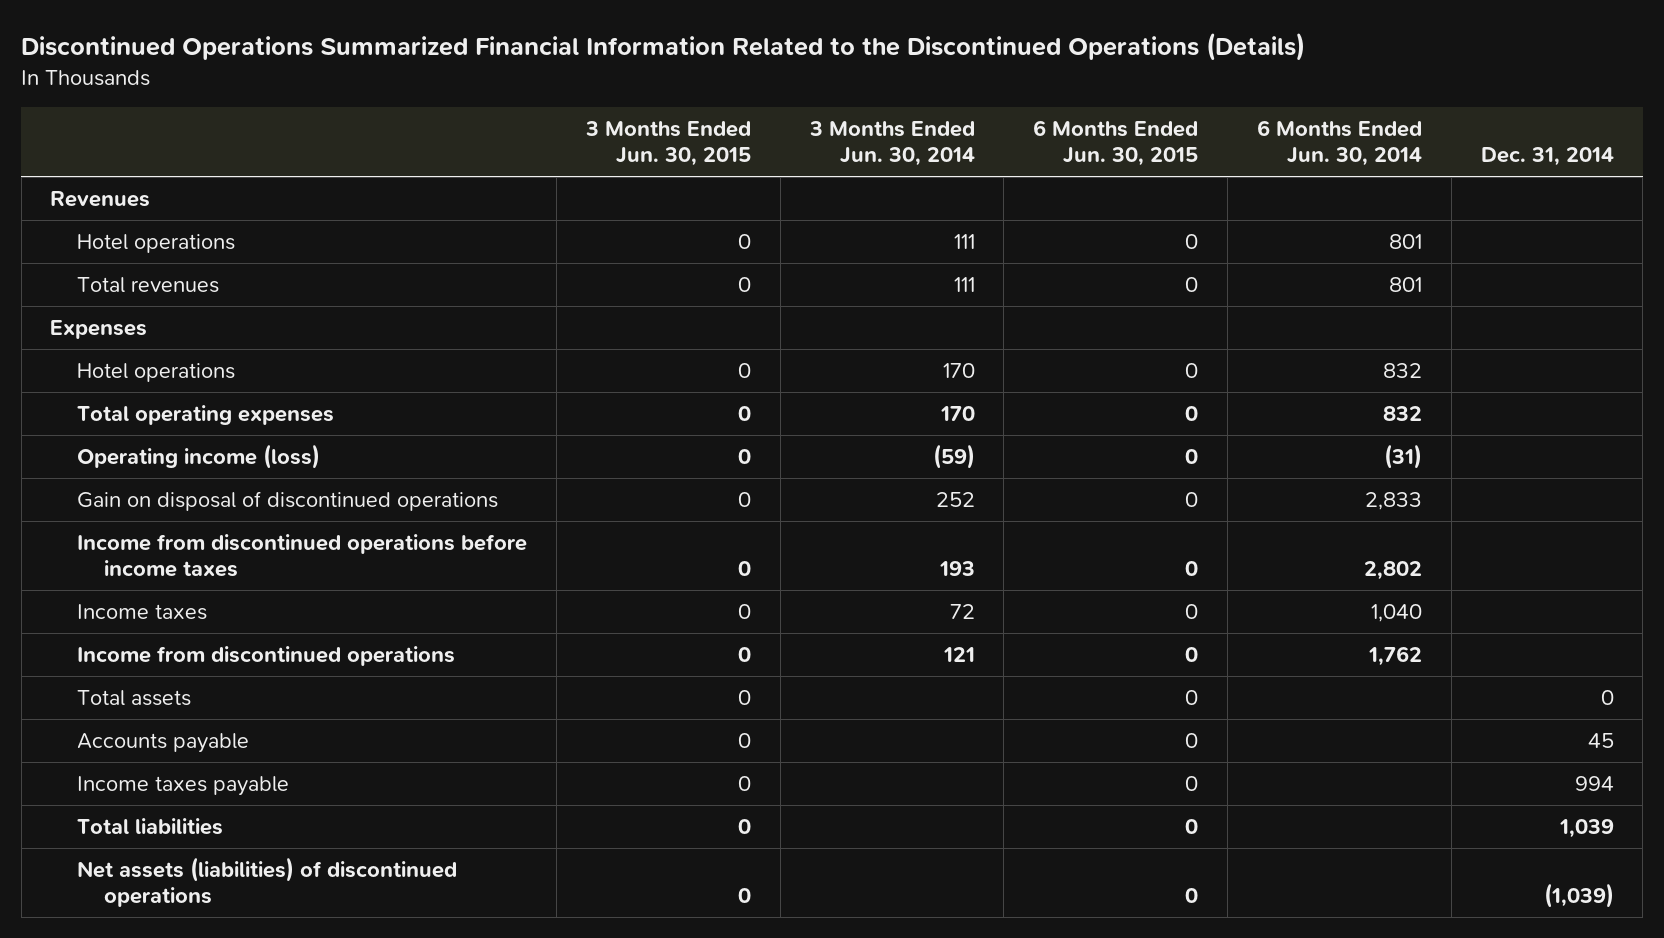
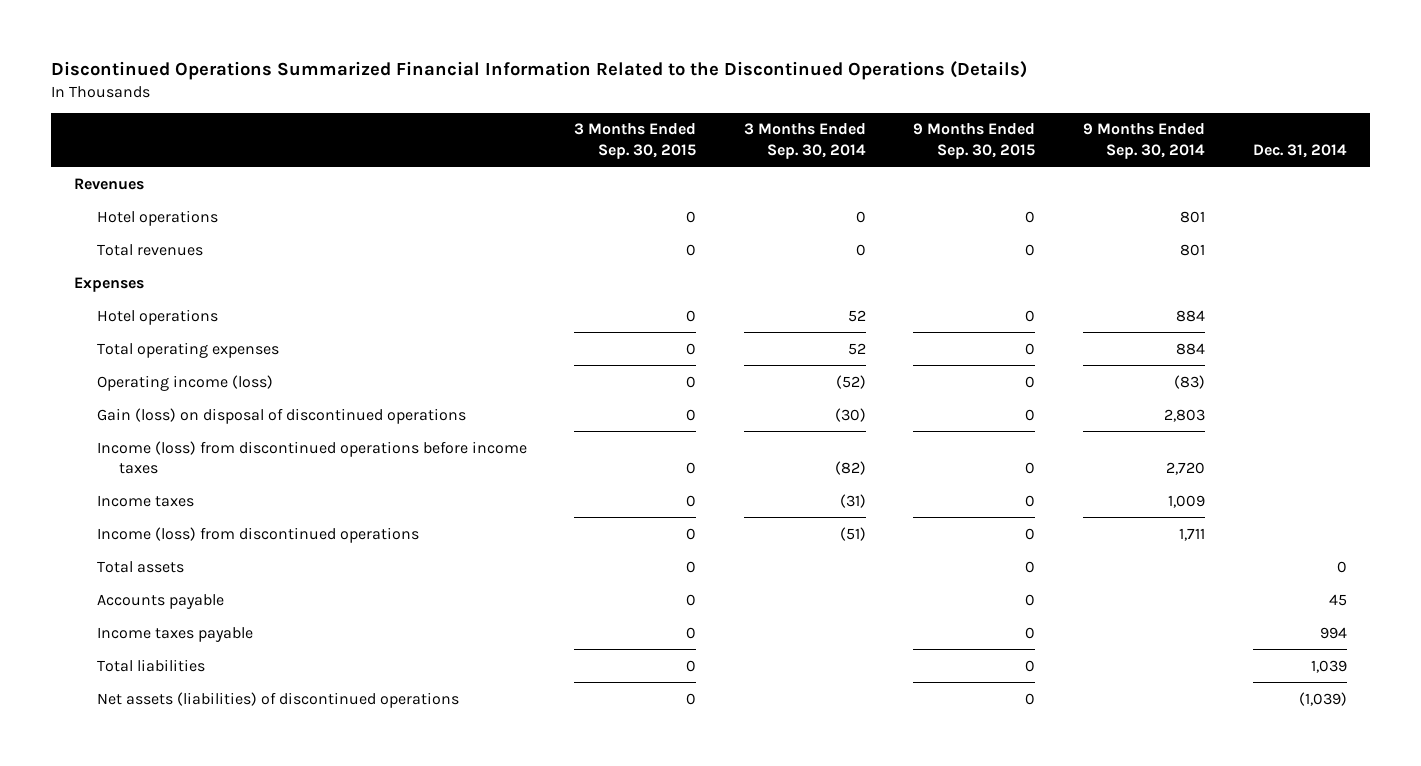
[585,120,752,167] 3 Months Ended Jun. 30, 2015 -> none
[808,120,975,167] 3 Months Ended Jun. 30, 2014 -> none
[1033,119,1199,167] 6 Months Ended Jun. 30, 2015 -> none
[1256,119,1422,167] 6 Months Ended Jun. 30, 2014 -> none
none -> [574,123,697,159] 3 Months Ended Sep. 30, 2015
none -> [743,123,866,159] 3 Months Ended Sep. 30, 2014
none -> [913,123,1036,159] 9 Months Ended Sep. 30, 2015
none -> [1083,123,1206,159] 9 Months Ended Sep. 30, 2014
[77,490,499,511] Gain on disposal of discontinued operations -> [96,407,466,424] Gain (loss) on disposal of discontinued operations
[77,533,528,578] Income from discontinued operations before income taxes -> [96,440,527,474] Income (loss) from discontinued operations before income taxes
[77,645,456,666] Income from discontinued operations -> [96,526,419,543] Income (loss) from discontinued operations

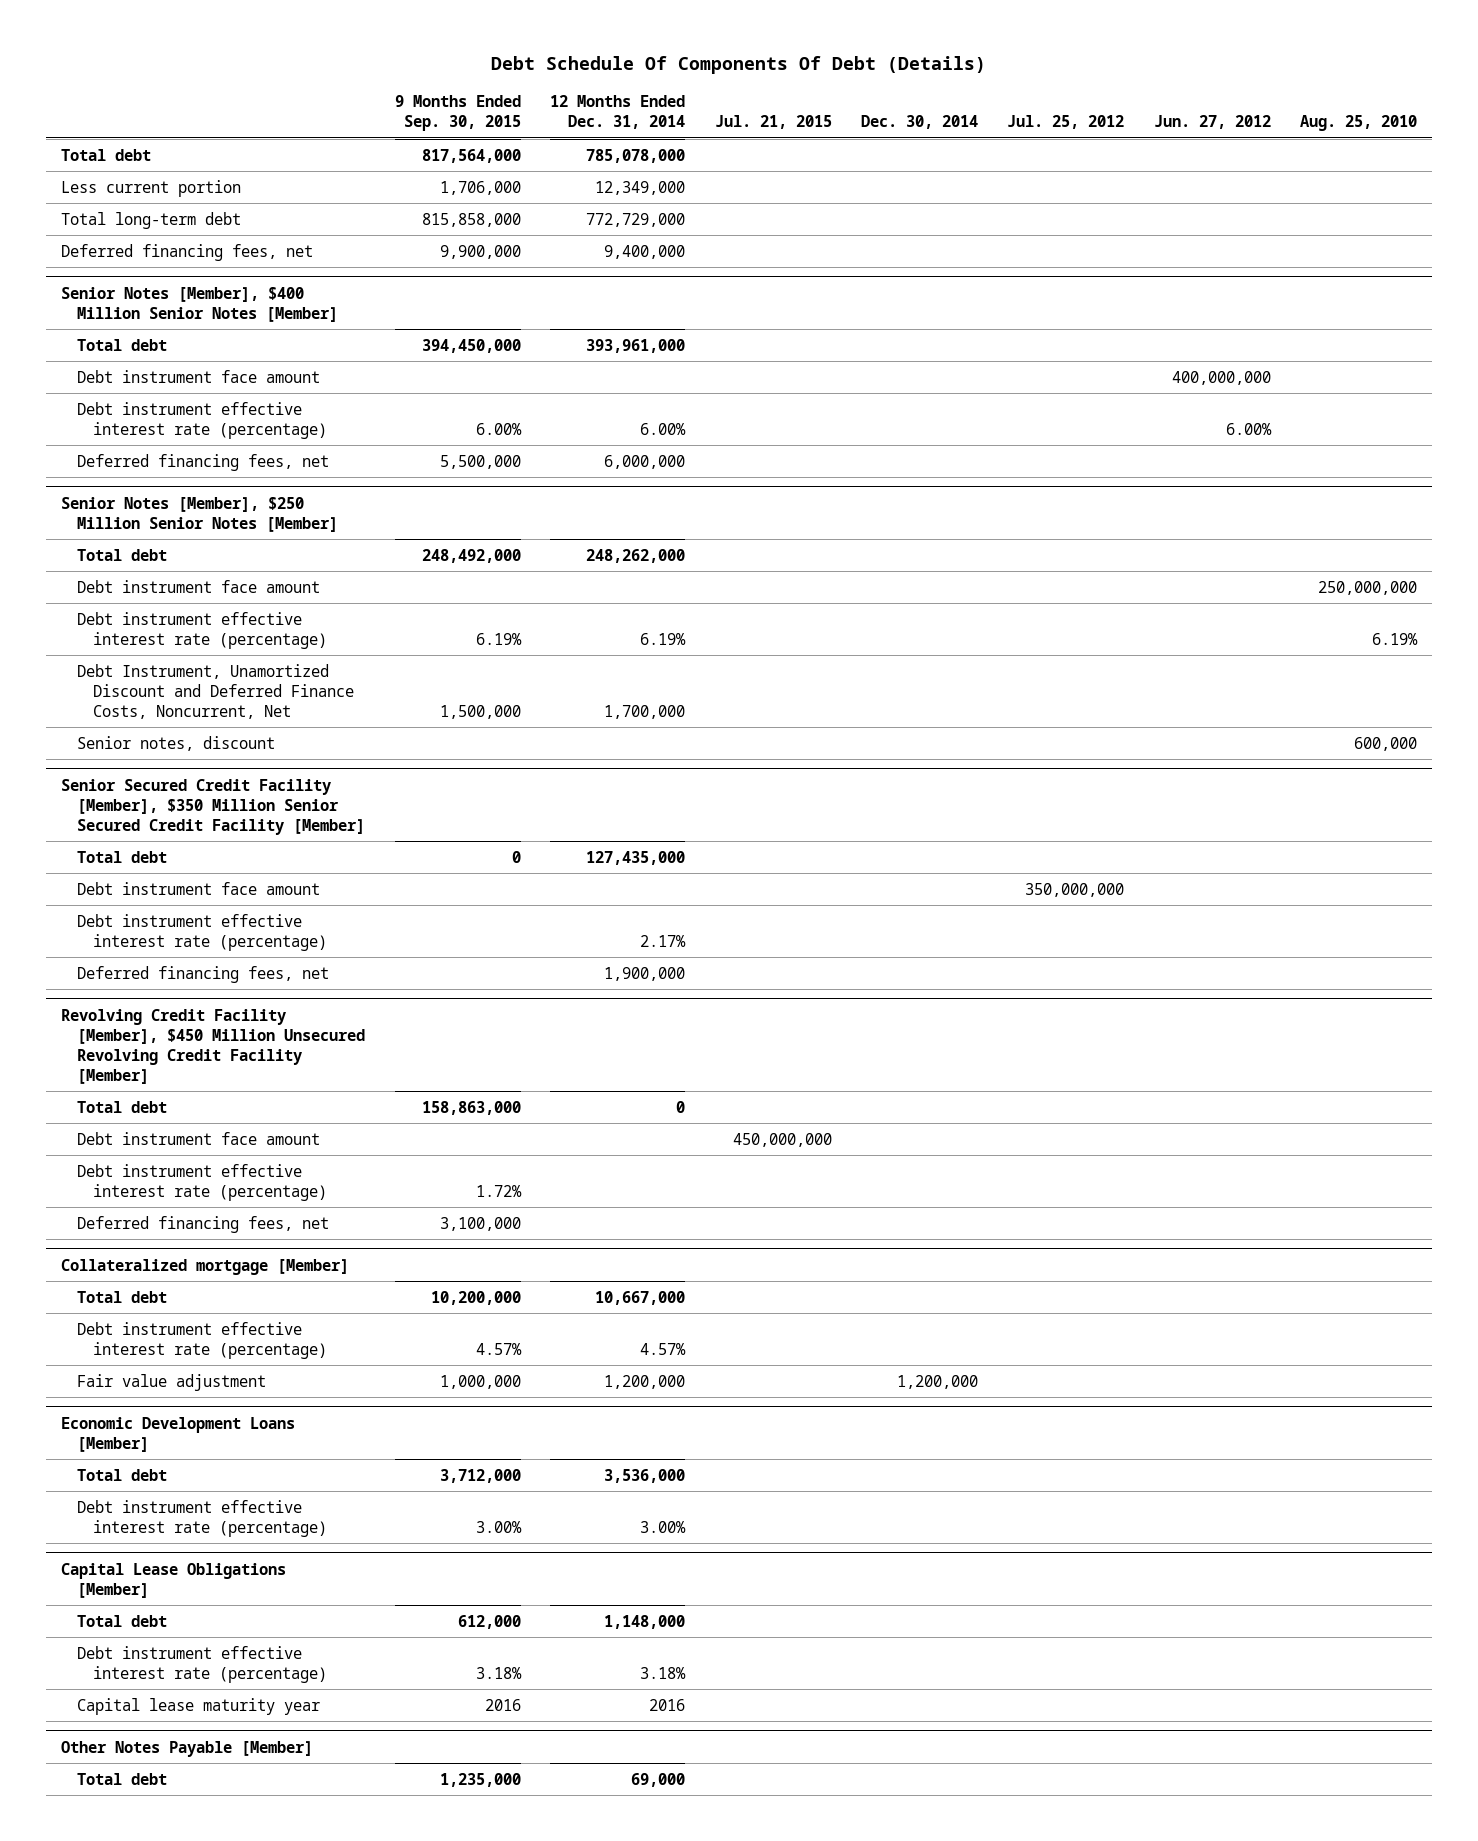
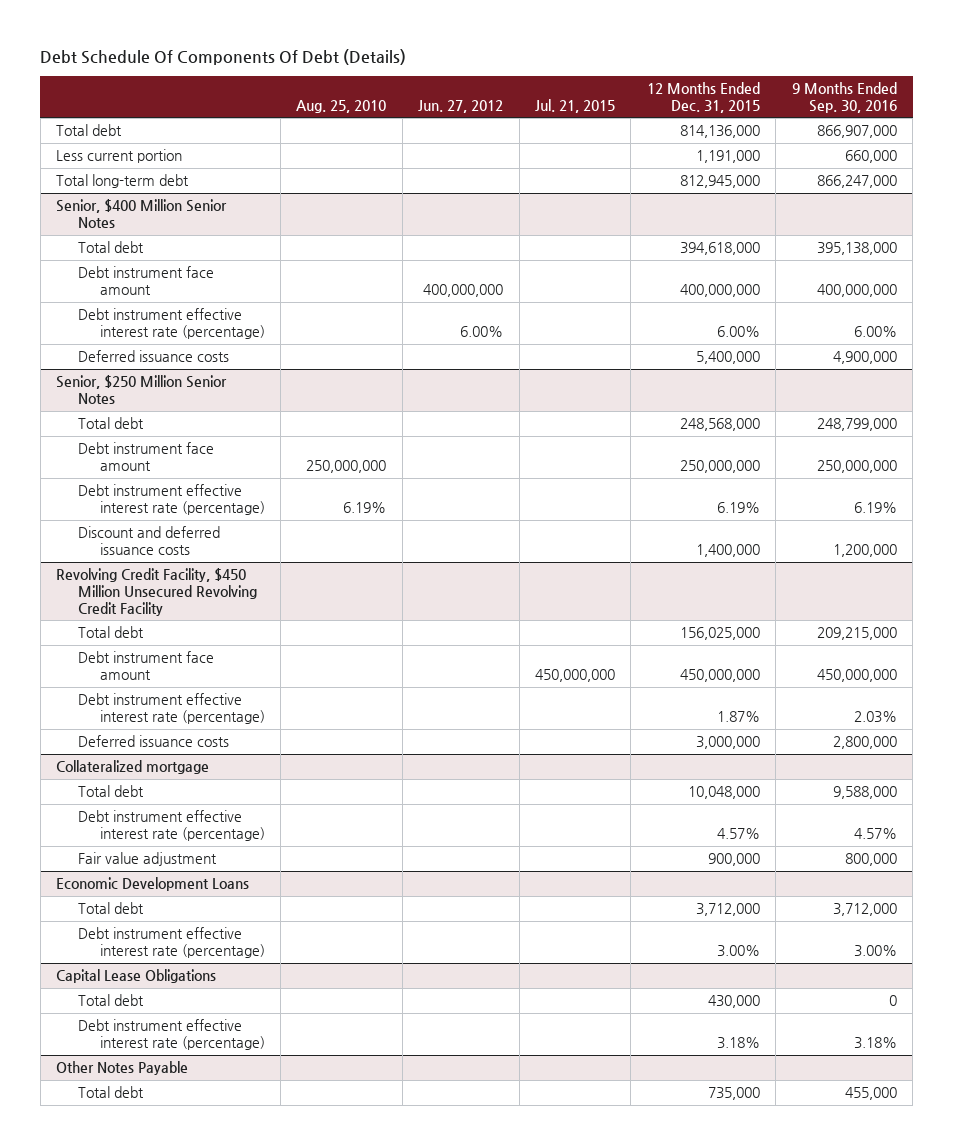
[394,95,521,132] 9 Months Ended Sep. 30, 2015 -> none
[550,95,686,130] 12 Months Ended Dec. 31, 2014 -> none
[861,115,979,130] Dec. 30, 2014 -> none
[1007,115,1125,130] Jul. 25, 2012 -> none
none -> [646,82,760,113] 12 Months Ended Dec. 31, 2015
none -> [791,82,897,113] 9 Months Ended Sep. 30, 2016
[60,243,313,261] Deferred financing fees, net -> none
[60,286,339,322] Senior Notes [Member], $400 Million Senior Notes [Member] -> [55,199,227,229] Senior, $400 Million Senior Notes
[77,453,330,471] Deferred financing fees, net -> [77,350,229,363] Deferred issuance costs
[60,496,339,532] Senior Notes [Member], $250 Million Senior Notes [Member] -> [55,375,227,405] Senior, $250 Million Senior Notes
[77,735,276,751] Senior notes, discount -> none
[60,778,366,835] Senior Secured Credit Facility [Member], $350 Million Senior Secured Credit Facility [Member] -> none
[77,850,168,863] Total debt -> none
[77,881,321,895] Debt instrument face amount -> none
[77,913,328,951] Debt instrument effective interest rate (percentage) -> none
[77,965,330,983] Deferred financing fees, net -> none
[77,663,355,719] Debt Instrument, Unamortized Discount and Deferred Finance Costs, Noncurrent, Net -> [77,526,220,556] Discount and deferred issuance costs
[60,1008,366,1084] Revolving Credit Facility [Member], $450 Million Unsecured Revolving Credit Facility [Member] -> [55,568,257,616] Revolving Credit Facility, $450 Million Unsecured Revolving Credit Facility
[77,1215,330,1233] Deferred financing fees, net -> [77,735,229,748] Deferred issuance costs
[60,1258,349,1275] Collateralized mortgage [Member] -> [55,760,209,775] Collateralized mortgage
[60,1416,295,1452] Economic Development Loans [Member] -> [55,877,249,892] Economic Development Loans
[60,1562,286,1598] Capital Lease Obligations [Member] -> [55,969,216,984] Capital Lease Obligations
[77,1697,321,1715] Capital lease maturity year -> none
[60,1740,313,1757] Other Notes Payable [Member] -> [55,1061,188,1076] Other Notes Payable

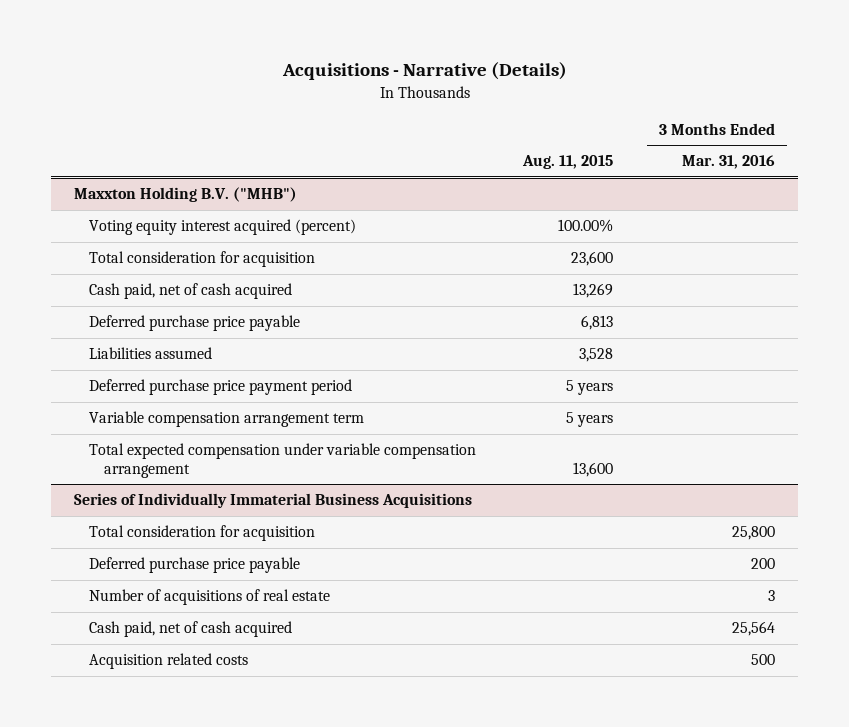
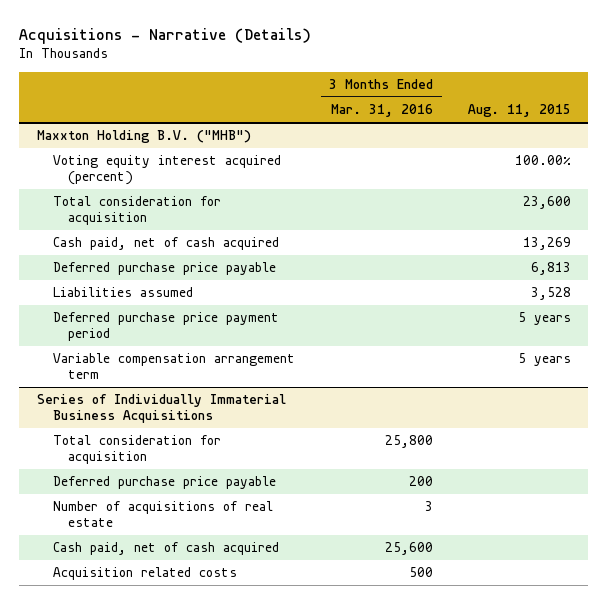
[89,443,477,479] Total expected compensation under variable compensation arrangement -> none
[732,621,776,637] 25,564 -> [385,542,434,556] 25,600

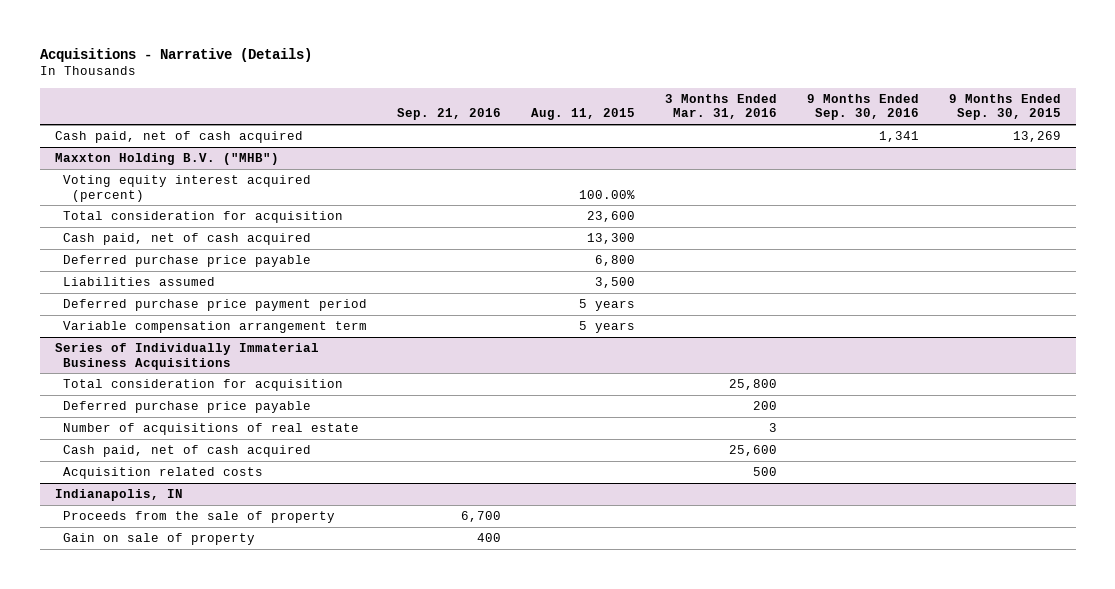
none -> [397,108,502,121] Sep. 21, 2016
none -> [806,93,919,121] 9 Months Ended Sep. 30, 2016
none -> [948,93,1061,121] 9 Months Ended Sep. 30, 2015
none -> [54,130,303,143] Cash paid, net of cash acquired
[522,237,571,251] 13,269 -> [587,232,636,244] 13,300
[530,262,571,276] 6,813 -> [595,254,636,266] 6,800
[530,287,571,301] 3,528 -> [595,276,636,288] 3,500
none -> [54,488,183,501] Indianapolis, IN
none -> [63,510,336,523] Proceeds from the sale of property
none -> [63,532,256,545] Gain on sale of property

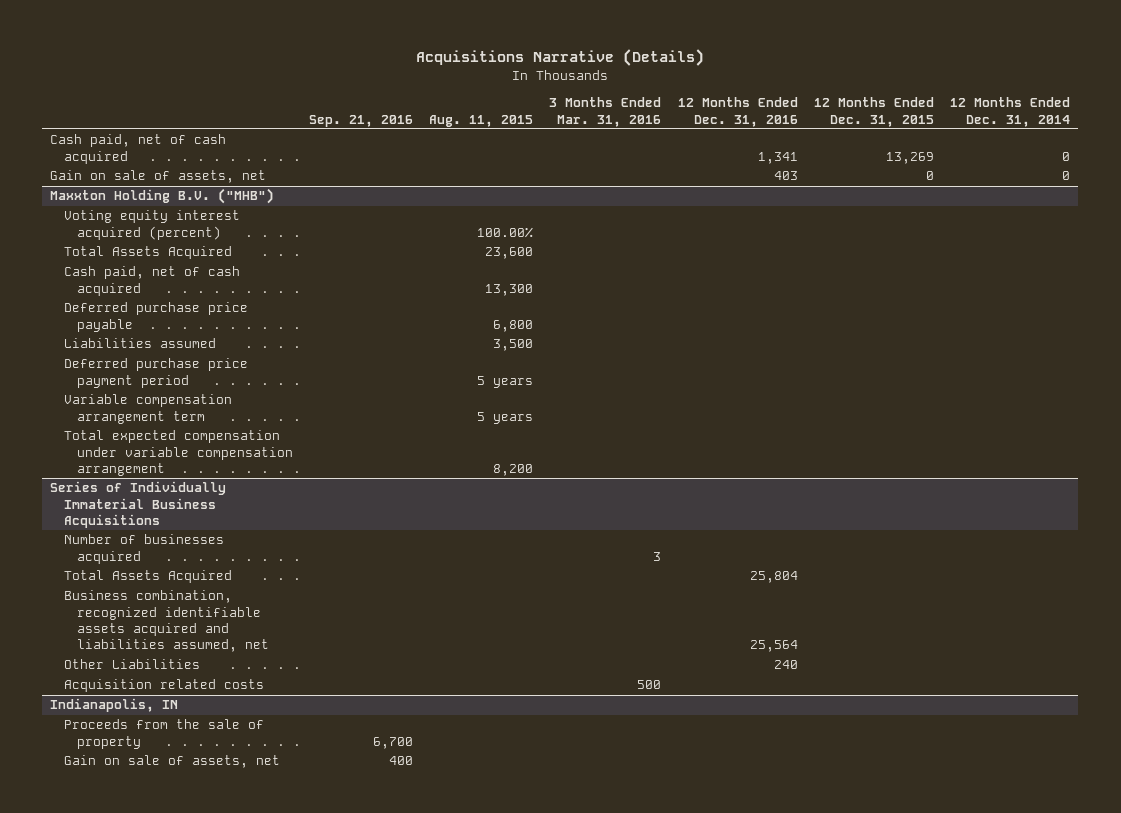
[39,47,312,62] Acquisitions - Narrative (Details) -> [416,49,705,67] Acquisitions Narrative (Details)
[806,93,919,121] 9 Months Ended Sep. 30, 2016 -> none
[948,93,1061,121] 9 Months Ended Sep. 30, 2015 -> none
none -> [677,97,798,127] 12 Months Ended Dec. 31, 2016
none -> [813,97,934,127] 12 Months Ended Dec. 31, 2015
none -> [950,97,1071,127] 12 Months Ended Dec. 31, 2014
none -> [50,170,267,184] Gain on sale of assets, net
[63,210,344,223] Total consideration for acquisition -> [63,246,232,260] Total Assets Acquired
none -> [63,430,293,476] Total expected compensation under variable compensation arrangement
[63,378,344,391] Total consideration for acquisition -> none
[63,400,312,413] Deferred purchase price payable -> none
[63,444,312,457] Cash paid, net of cash acquired -> none
[63,422,360,435] Number of acquisitions of real estate -> [63,534,224,564] Number of businesses acquired
none -> [63,570,232,584] Total Assets Acquired
none -> [63,590,269,653] Business combination, recognized identifiable assets acquired and liabilities assumed, net
none -> [63,659,200,670] Other Liabilities
[63,532,256,545] Gain on sale of property -> [63,755,280,769] Gain on sale of assets, net

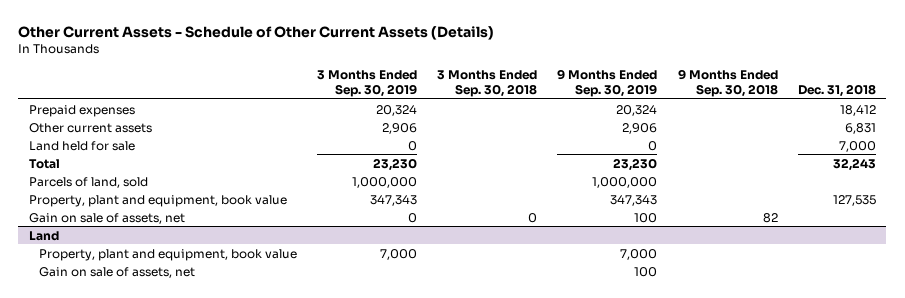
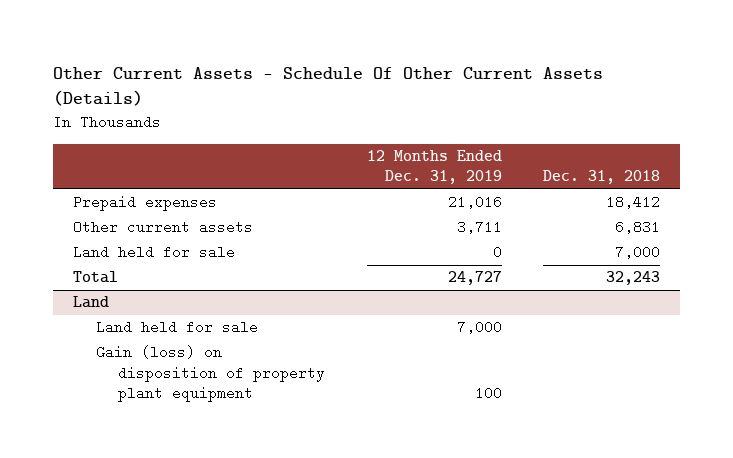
[18,26,495,41] Other Current Assets - Schedule of Other Current Assets (Details) -> [52,66,603,107] Other Current Assets - Schedule Of Other Current Assets (Details)
[316,70,417,98] 3 Months Ended Sep. 30, 2019 -> none
[437,70,538,98] 3 Months Ended Sep. 30, 2018 -> none
[557,69,658,98] 9 Months Ended Sep. 30, 2019 -> none
[677,69,778,98] 9 Months Ended Sep. 30, 2018 -> none
none -> [366,150,502,185] 12 Months Ended Dec. 31, 2019
[28,176,148,188] Parcels of land, sold -> none
[28,194,287,207] Property, plant and equipment, book value -> none
[28,212,185,224] Gain on sale of assets, net -> none
[38,248,297,261] Property, plant and equipment, book value -> none
none -> [95,320,258,335] Land held for sale
[38,266,195,278] Gain on sale of assets, net -> [95,345,326,402] Gain (loss) on disposition of property plant equipment

